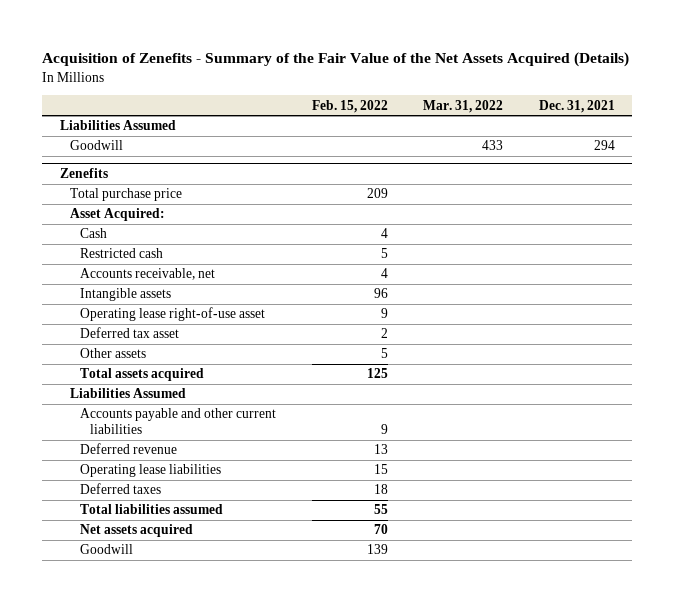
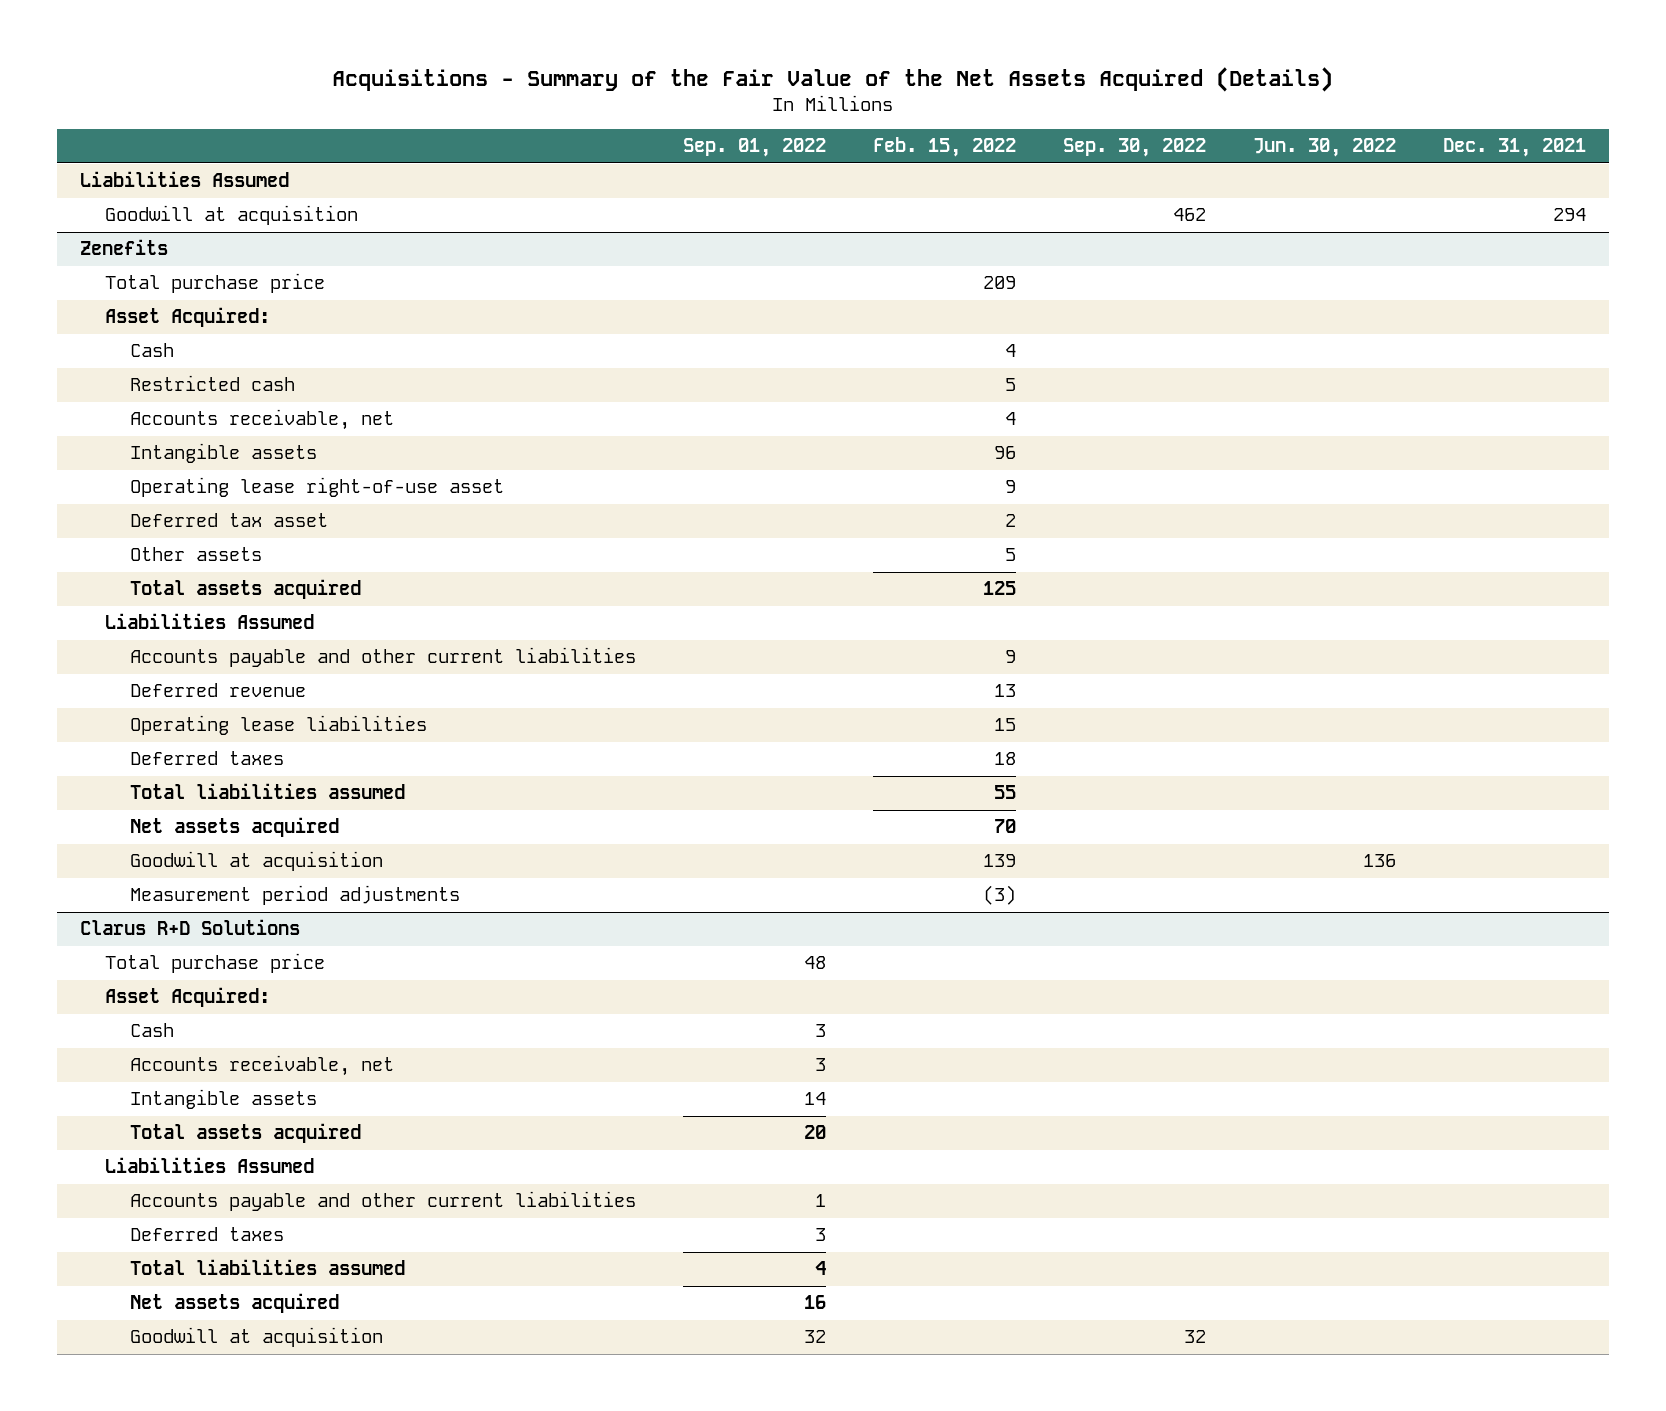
[42,52,630,68] Acquisition of Zenefits - Summary of the Fair Value of the Net Assets Acquired (Details) -> [332,66,1334,92] Acquisitions - Summary of the Fair Value of the Net Assets Acquired (Details)
[423,99,504,113] Mar. 31, 2022 -> none
none -> [683,138,827,158] Sep. 01, 2022
none -> [1063,138,1207,158] Sep. 30, 2022
none -> [1253,138,1397,158] Jun. 30, 2022
[69,140,123,151] Goodwill -> [105,205,359,226] Goodwill at acquisition
[80,544,134,555] Goodwill -> [130,851,384,872] Goodwill at acquisition
none -> [130,885,461,906] Measurement period adjustments
none -> [80,919,301,936] Clarus R+D Solutions
none -> [105,953,326,974] Total purchase price
none -> [105,987,271,1008] Asset Acquired:
none -> [130,1023,175,1038] Cash
none -> [130,1055,395,1077] Accounts receivable, net
none -> [130,1089,318,1110] Intangible assets
none -> [130,1123,362,1144] Total assets acquired
none -> [105,1157,315,1174] Liabilities Assumed
none -> [130,1191,637,1212] Accounts payable and other current liabilities
none -> [130,1227,285,1242] Deferred taxes
none -> [130,1259,406,1276] Total liabilities assumed
none -> [130,1293,340,1314] Net assets acquired
none -> [130,1327,384,1348] Goodwill at acquisition

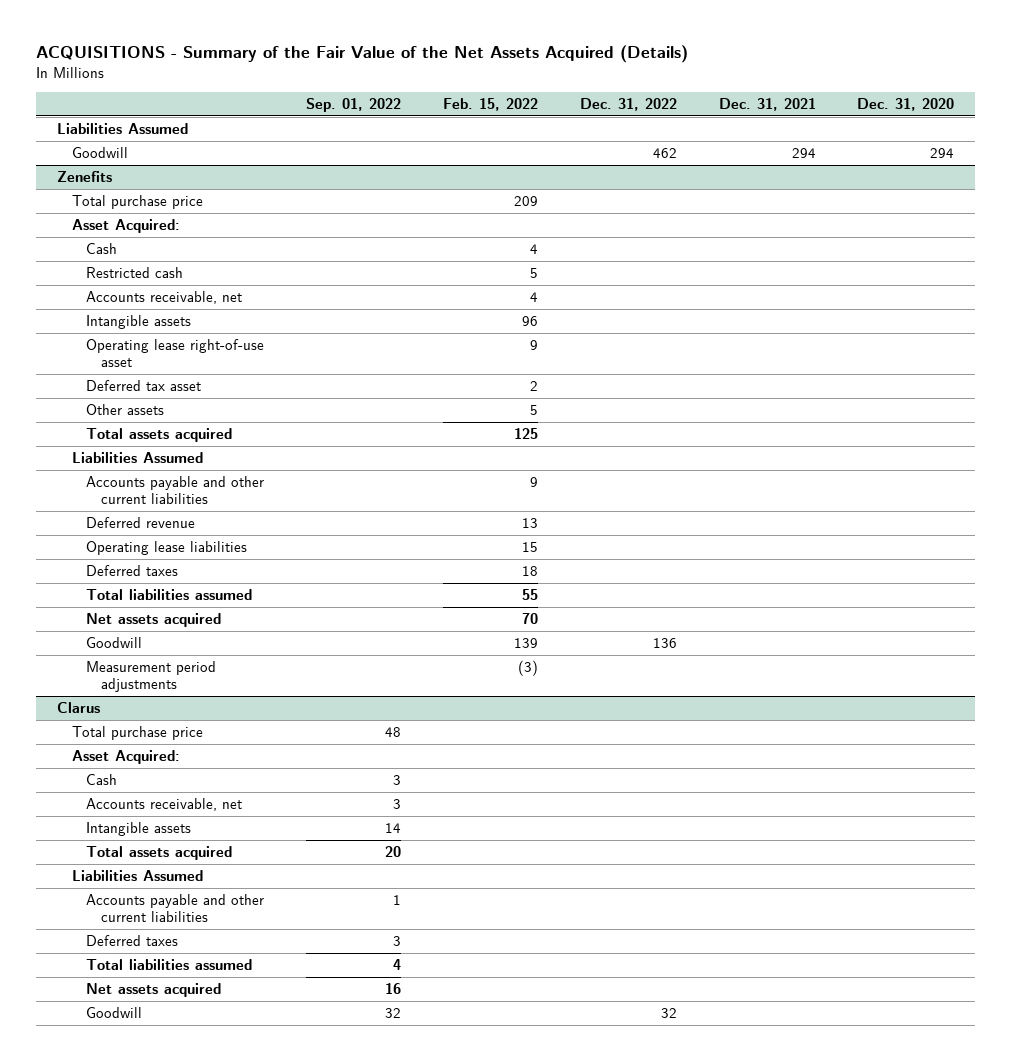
[332,66,1334,92] Acquisitions - Summary of the Fair Value of the Net Assets Acquired (Details) -> [36,45,689,64] ACQUISITIONS - Summary of the Fair Value of the Net Assets Acquired (Details)
[1063,138,1207,158] Sep. 30, 2022 -> none
[1253,138,1397,158] Jun. 30, 2022 -> none
none -> [579,97,677,111] Dec. 31, 2022
none -> [857,97,955,111] Dec. 31, 2020
[105,205,359,226] Goodwill at acquisition -> [71,146,128,158] Goodwill
[130,851,384,872] Goodwill at acquisition -> [86,636,143,648] Goodwill
[80,919,301,936] Clarus R+D Solutions -> none
none -> [57,701,101,713] Clarus
[130,1327,384,1348] Goodwill at acquisition -> [86,1006,143,1018] Goodwill

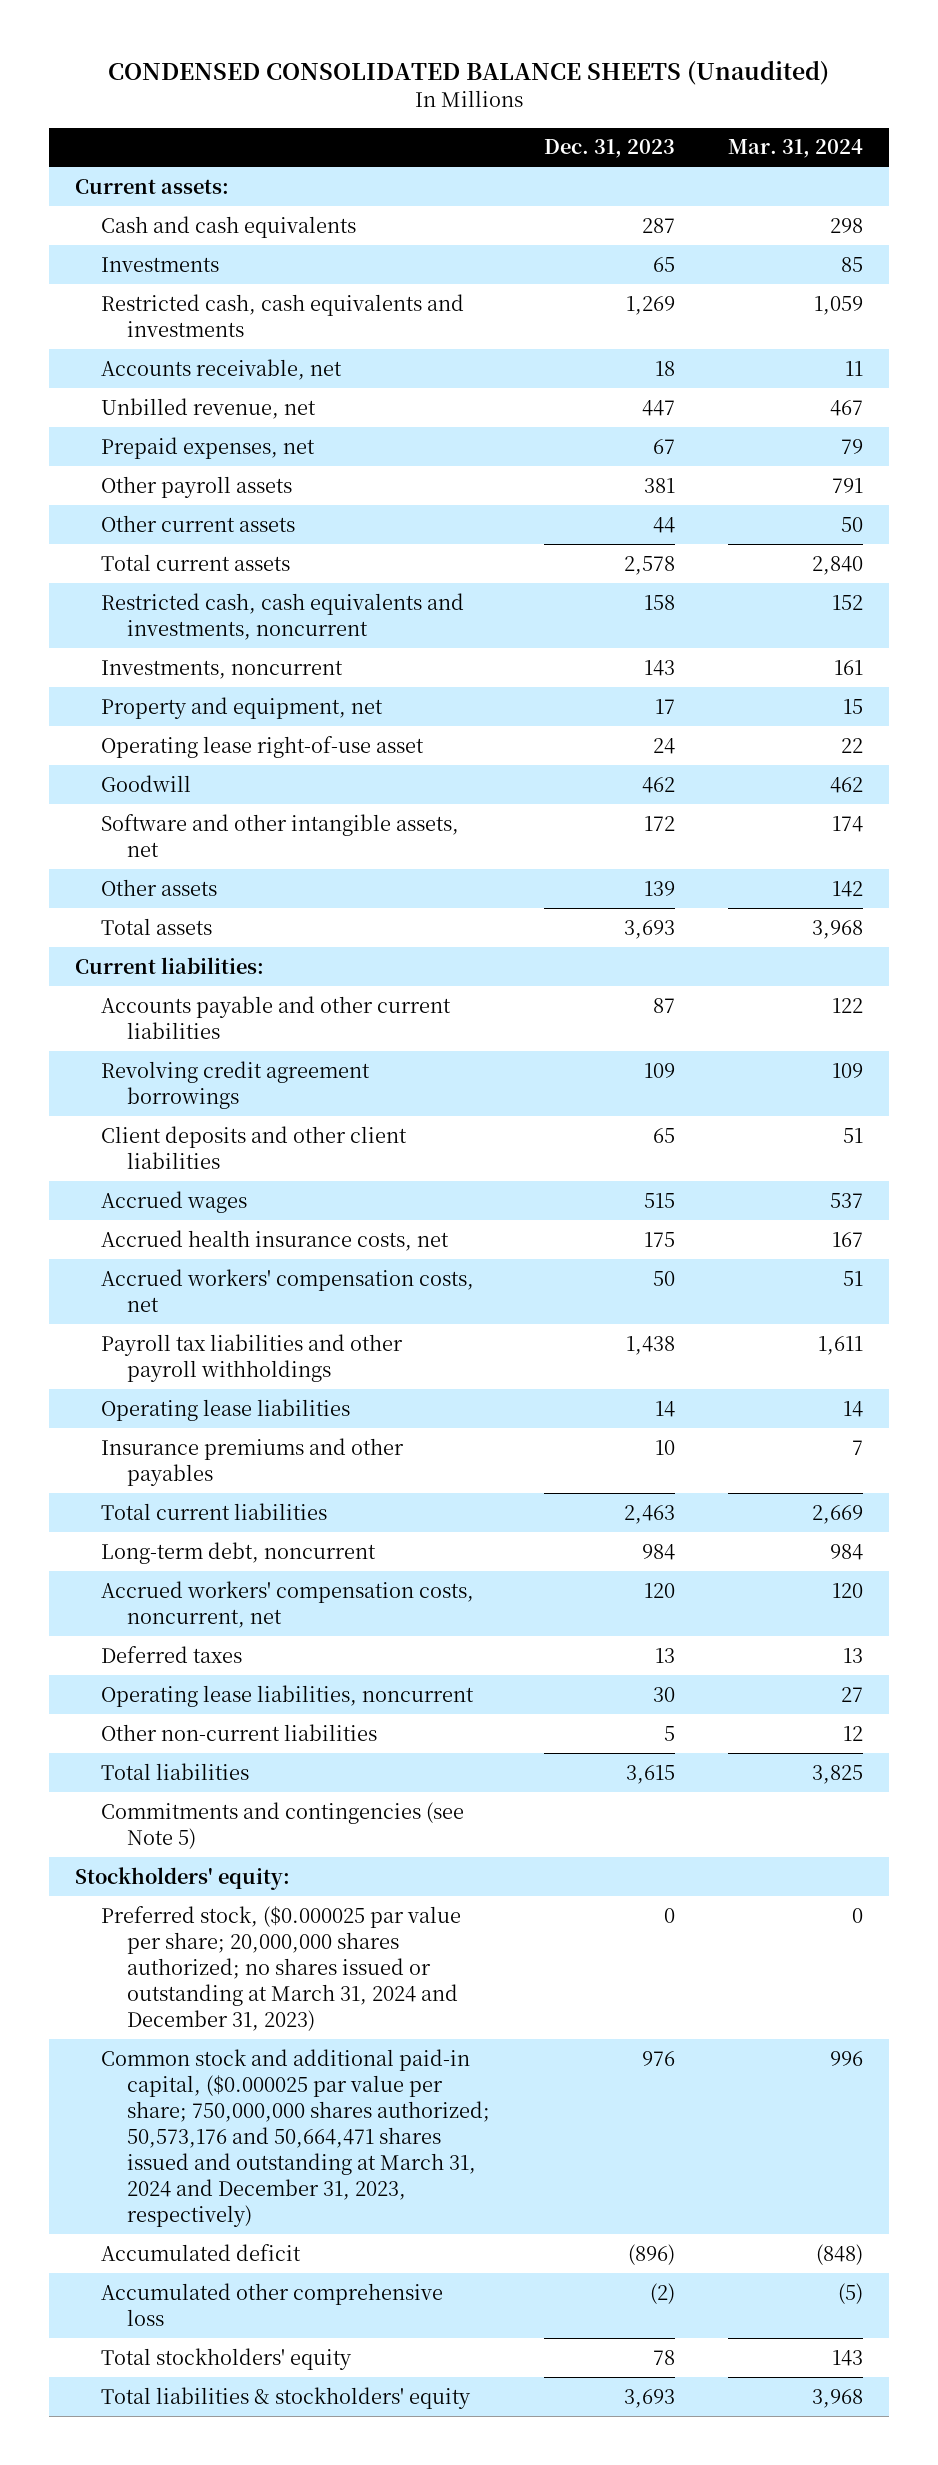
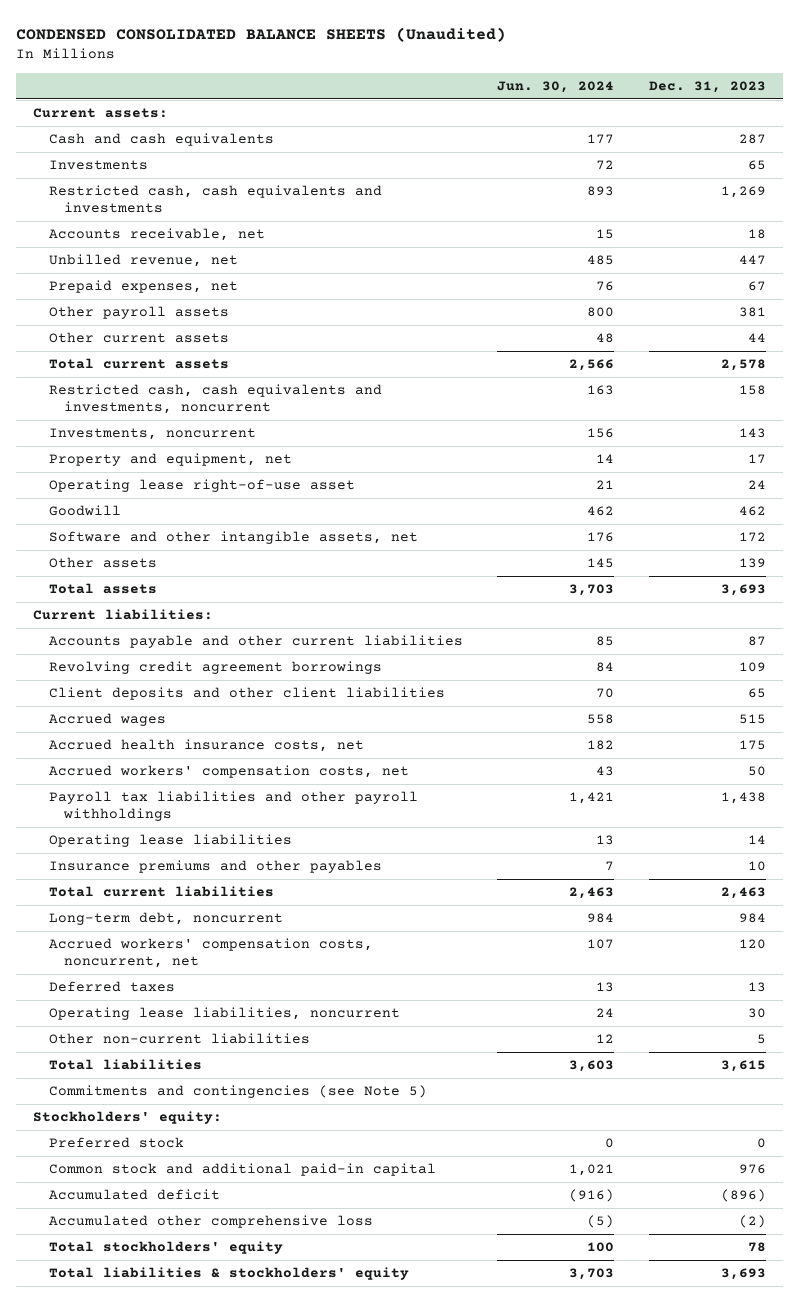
[727,139,863,159] Mar. 31, 2024 -> none
none -> [497,80,615,93] Jun. 30, 2024
[101,1905,462,2031] Preferred stock, ($0.000025 par value per share; 20,000,000 shares authorized; no shares issued or outstanding at March 31, 2024 and December 31, 2023) -> [48,1137,184,1149] Preferred stock
[101,2048,491,2228] Common stock and additional paid-in capital, ($0.000025 par value per share; 750,000,000 shares authorized; 50,573,176 and 50,664,471 shares issued and outstanding at March 31, 2024 and December 31, 2023, respectively) -> [48,1163,436,1177] Common stock and additional paid-in capital

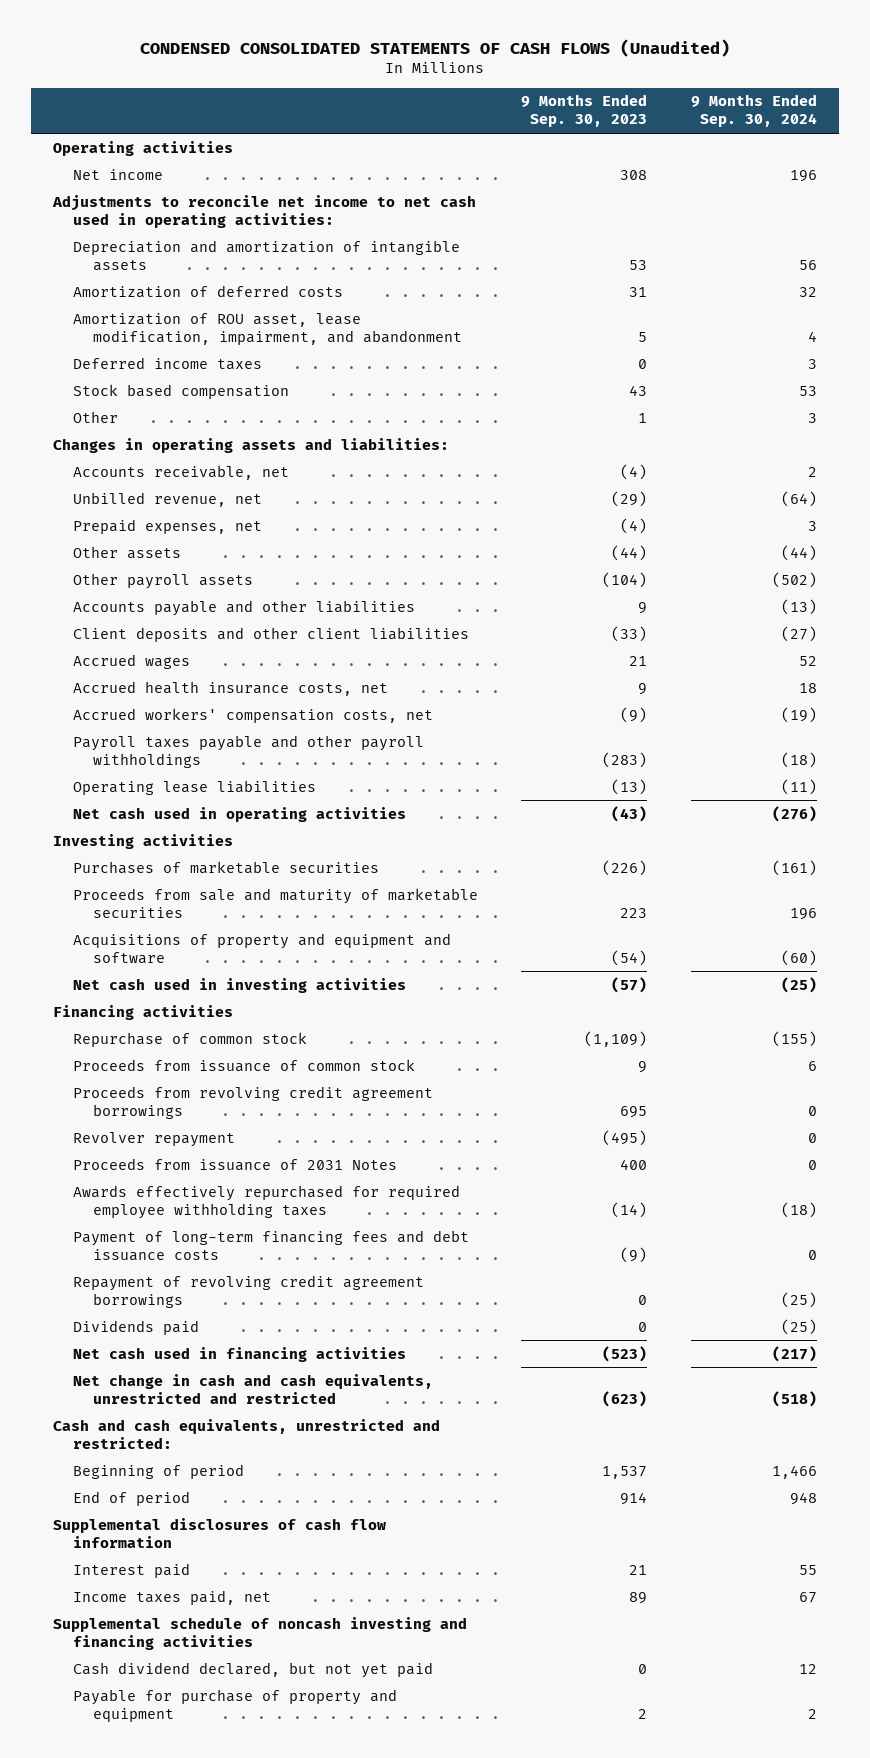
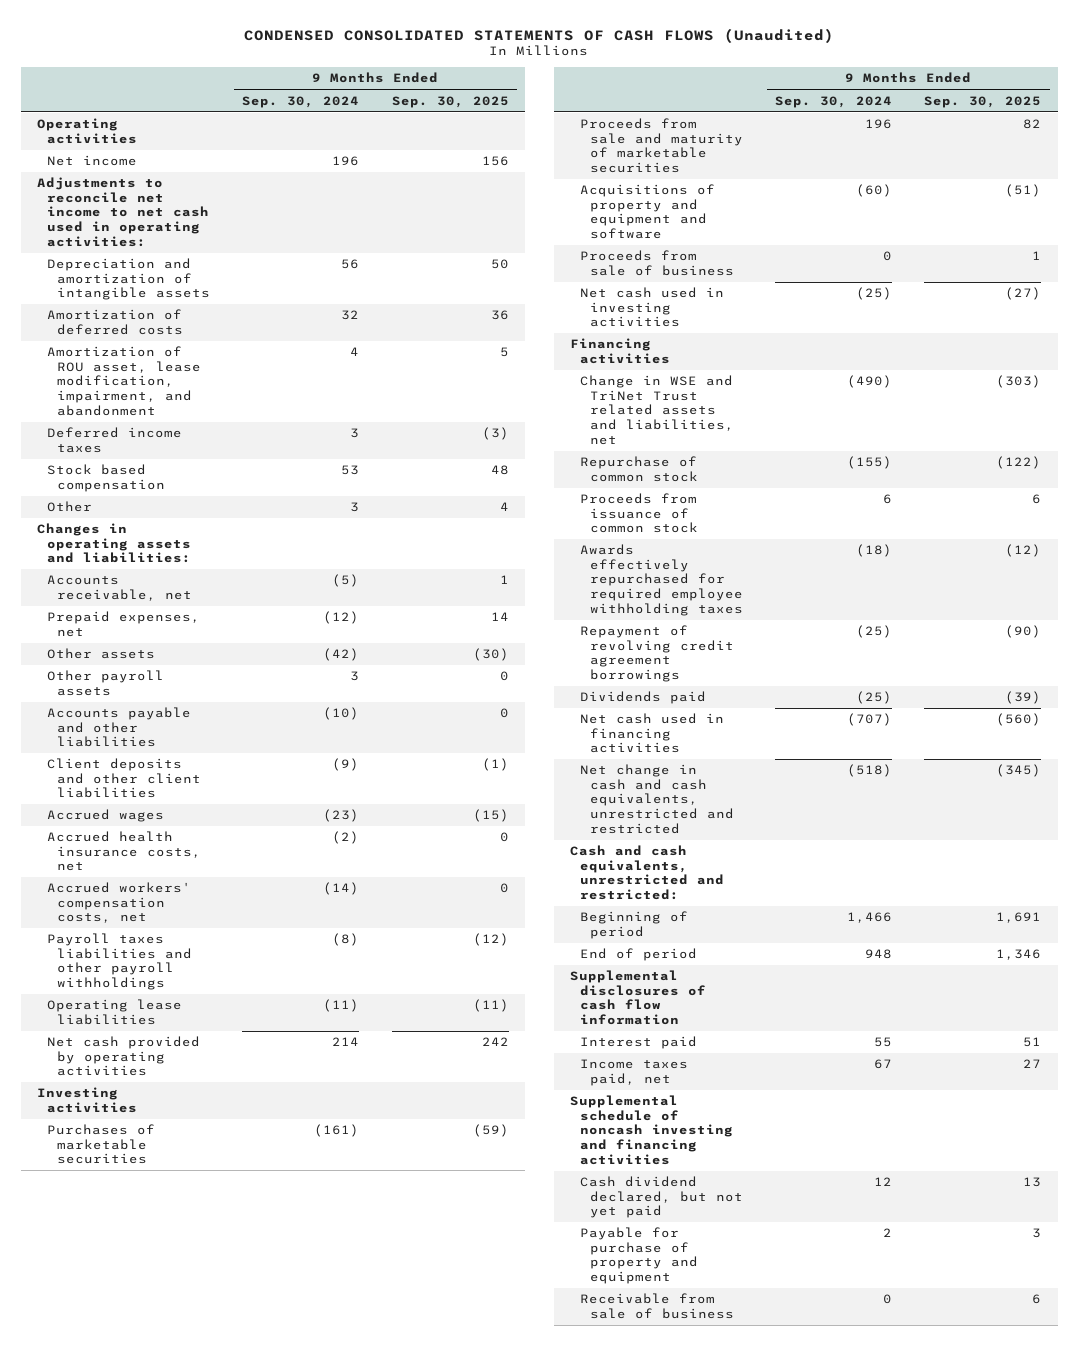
[521,94,648,128] 9 Months Ended Sep. 30, 2023 -> none
none -> [391,95,509,108] Sep. 30, 2025
[72,491,262,507] Unbilled revenue, net -> none
[807,466,817,477] 2 -> [332,574,360,588] (5)
[807,520,817,531] 3 -> [323,611,360,625] (12)
[780,544,817,561] (44) -> [323,648,360,662] (42)
[771,571,817,588] (502) -> [350,671,360,682] 3
[780,598,817,615] (13) -> [323,707,360,721] (10)
[780,625,817,642] (27) -> [332,758,360,772] (9)
[798,655,817,666] 52 -> [323,809,360,823] (23)
[798,682,817,693] 18 -> [332,831,360,845] (2)
[780,706,817,723] (19) -> [323,882,360,896] (14)
[72,734,424,768] Payroll taxes payable and other payroll withholdings -> [47,933,193,991] Payroll taxes liabilities and other payroll withholdings
[780,751,817,768] (18) -> [332,933,360,947] (8)
[72,806,406,822] Net cash used in operating activities -> [47,1036,201,1077] Net cash provided by operating activities
[771,805,817,822] (276) -> [332,1037,360,1047] 214
none -> [580,250,734,276] Proceeds from sale of business
none -> [580,375,734,445] Change in WSE and TriNet Trust related assets and liabilities, net
[72,1085,433,1119] Proceeds from revolving credit agreement borrowings -> none
[72,1131,235,1147] Revolver repayment -> none
[72,1157,397,1171] Proceeds from issuance of 2031 Notes -> none
[72,1229,469,1261] Payment of long-term financing fees and debt issuance costs -> none
[771,1345,817,1362] (217) -> [847,713,893,727] (707)
none -> [580,1293,734,1319] Receivable from sale of business

